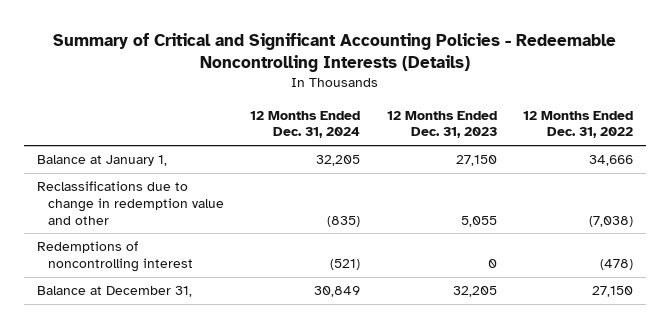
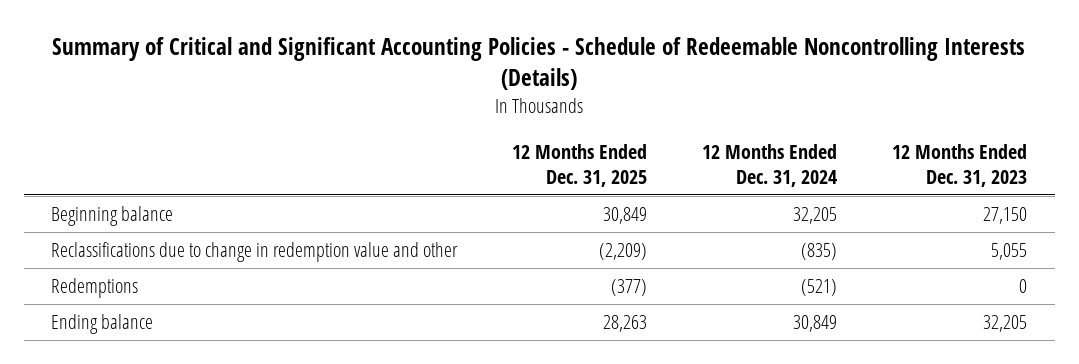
[53,33,617,73] Summary of Critical and Significant Accounting Policies - Redeemable Noncontrolling Interests (Details) -> [52,37,1026,91] Summary of Critical and Significant Accounting Policies - Schedule of Redeemable Noncontrolling Interests (Details)
[522,110,633,139] 12 Months Ended Dec. 31, 2022 -> none
none -> [512,143,648,187] 12 Months Ended Dec. 31, 2025
[37,155,168,167] Balance at January 1, -> [51,206,174,227] Beginning balance
[37,241,193,272] Redemptions of noncontrolling interest -> [51,278,139,299] Redemptions
[37,286,193,298] Balance at December 31, -> [51,314,154,335] Ending balance

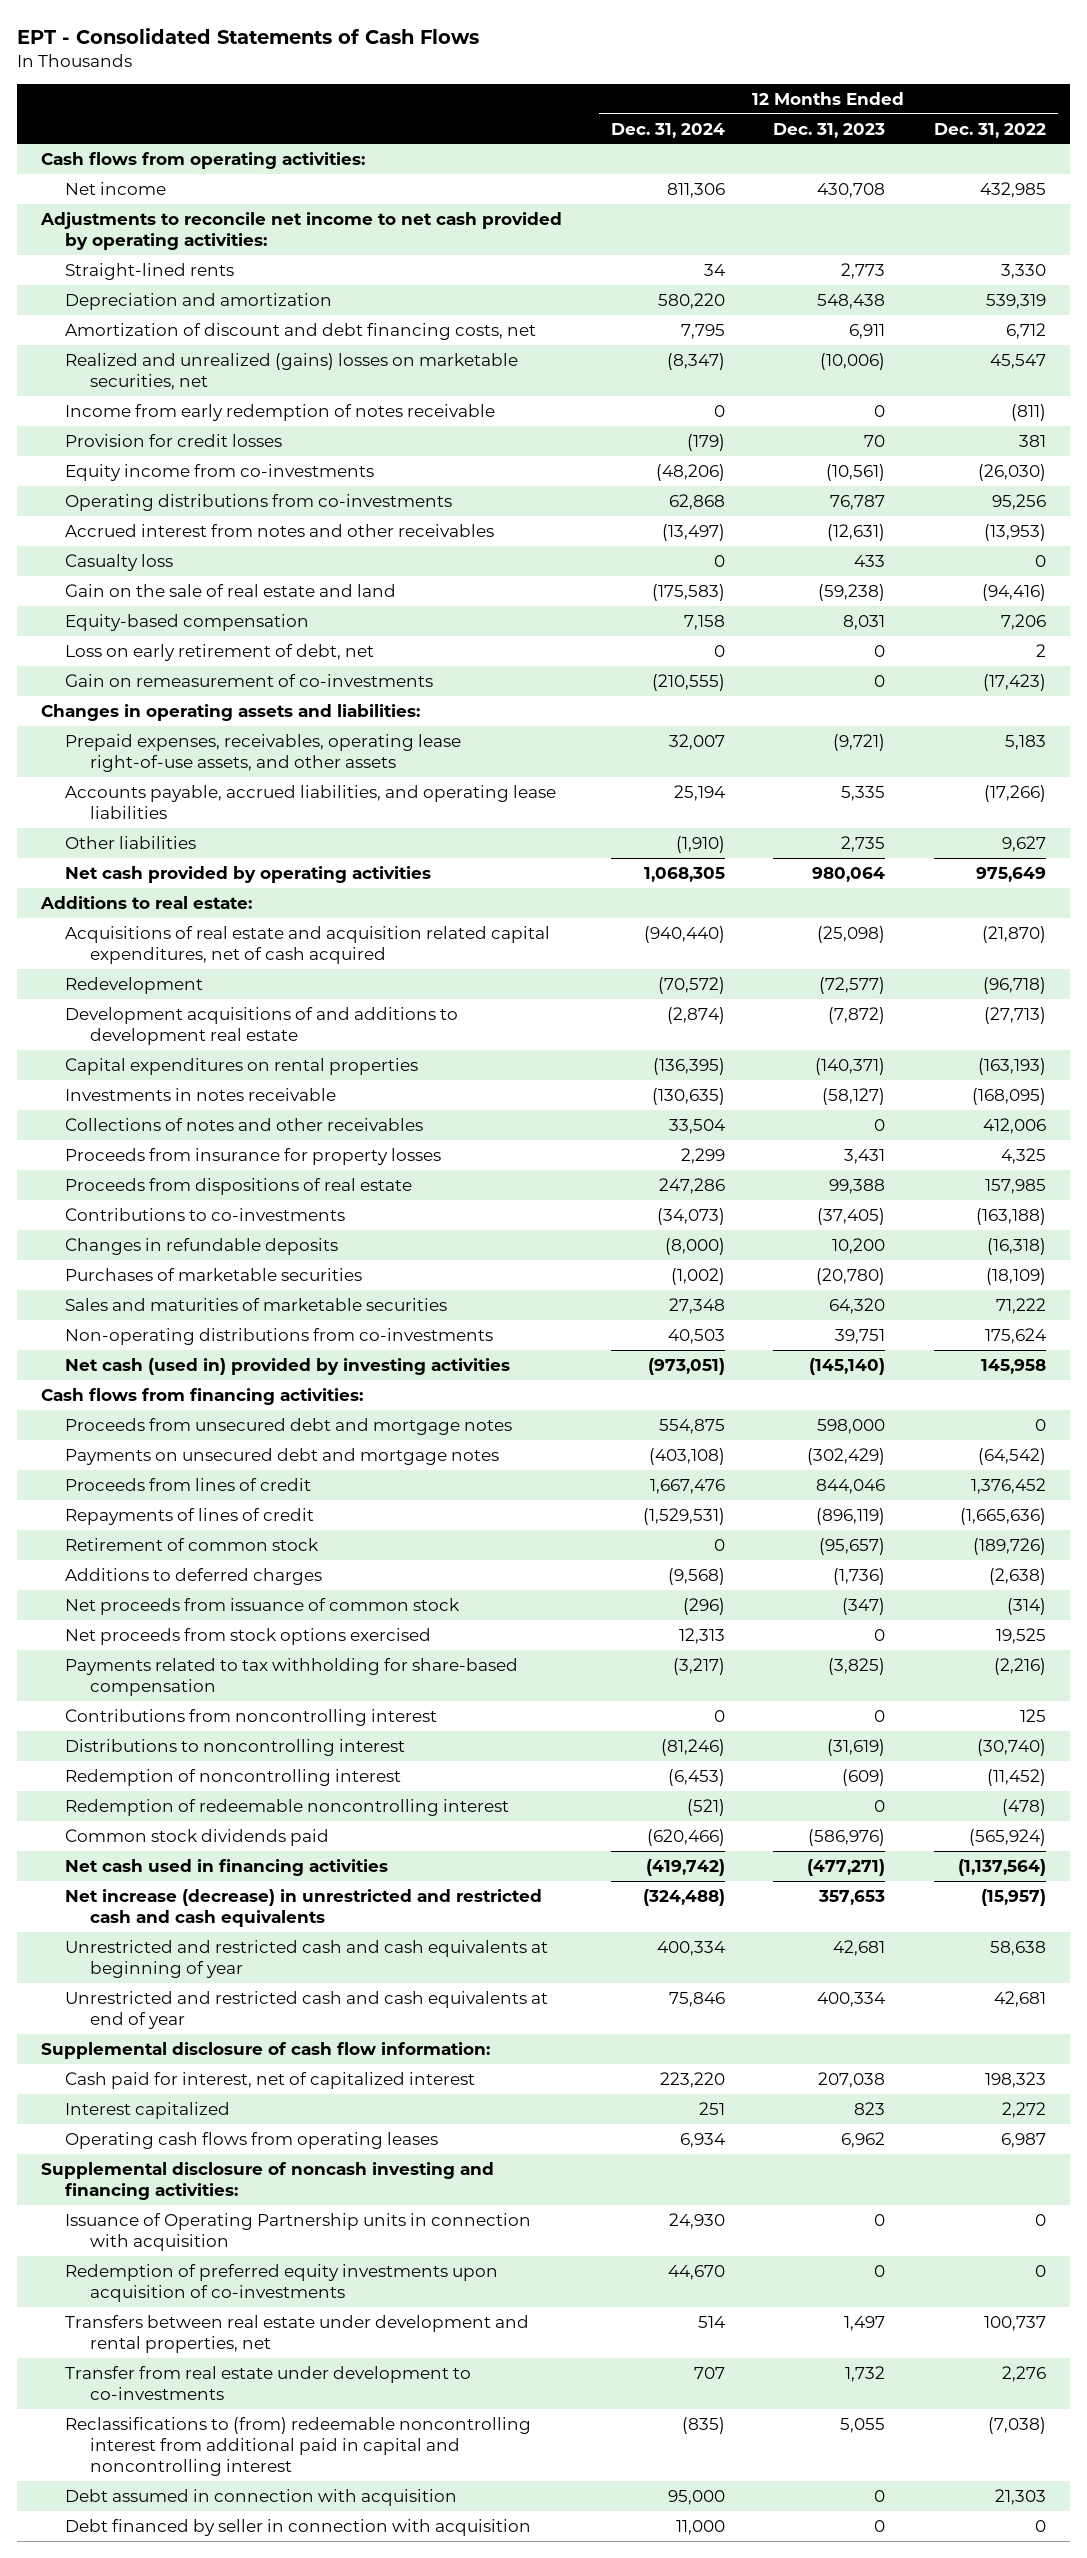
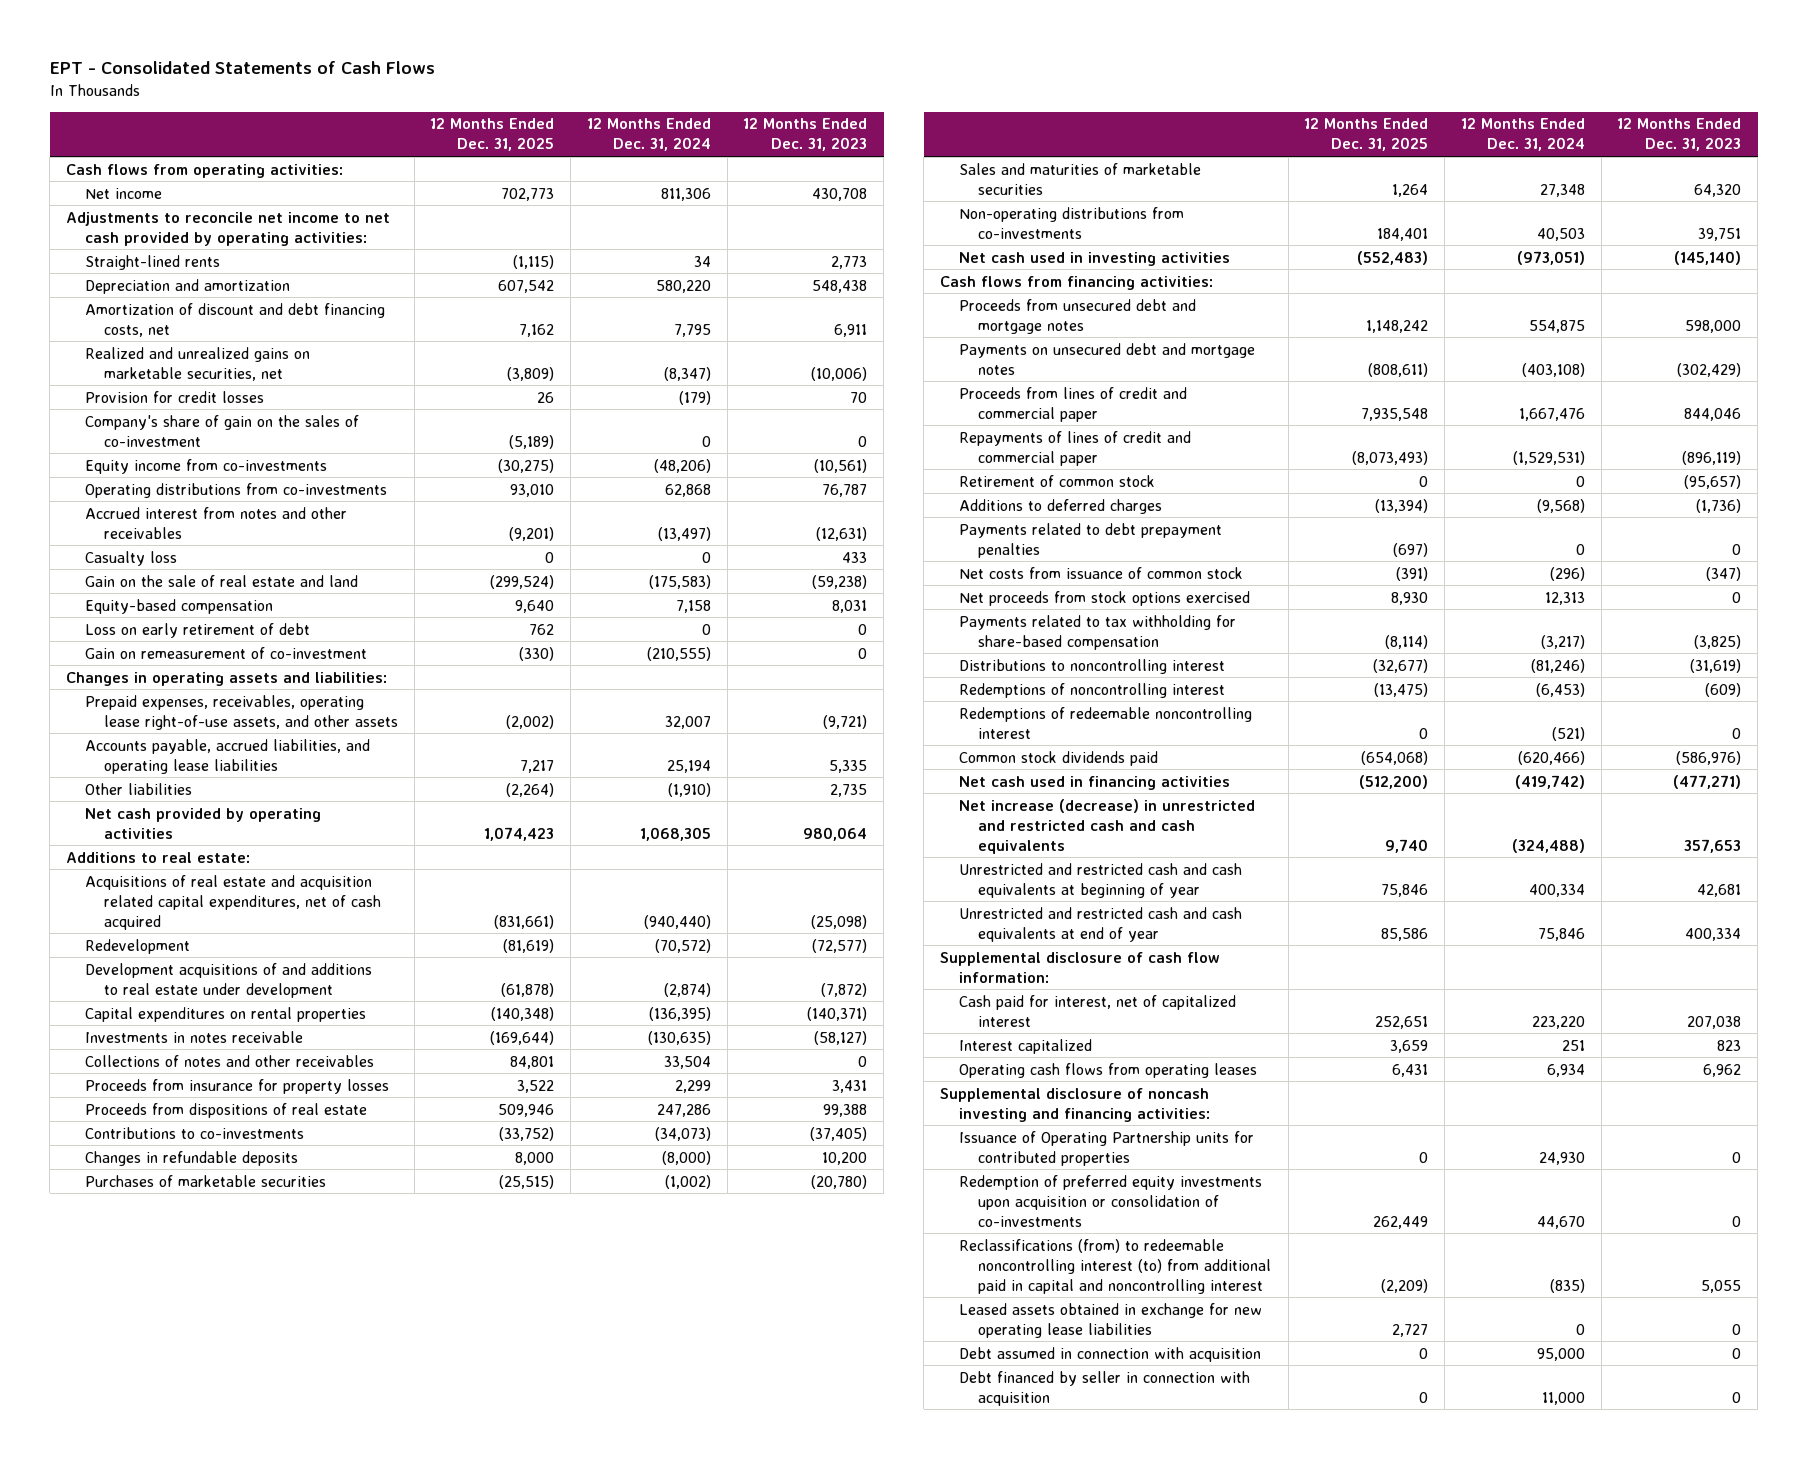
[933,122,1046,138] Dec. 31, 2022 -> none
none -> [430,118,555,152] 12 Months Ended Dec. 31, 2025
[65,403,496,421] Income from early redemption of notes receivable -> none
[65,352,519,390] Realized and unrealized (gains) losses on marketable securities, net -> [84,346,310,381] Realized and unrealized gains on marketable securities, net
none -> [84,414,359,447] Company's share of gain on the sales of co-investment
[65,643,375,661] Loss on early retirement of debt, net -> [84,622,310,638] Loss on early retirement of debt
[65,673,434,687] Gain on remeasurement of co-investments -> [84,646,367,659] Gain on remeasurement of co-investment
[65,1006,459,1045] Development acquisitions of and additions to development real estate -> [84,962,372,998] Development acquisitions of and additions to real estate under development
[65,1357,511,1375] Net cash (used in) provided by investing activities -> [958,251,1230,266] Net cash used in investing activities
[65,1477,312,1491] Proceeds from lines of credit -> [958,386,1187,422] Proceeds from lines of credit and commercial paper
[65,1507,315,1525] Repayments of lines of credit -> [958,430,1191,466] Repayments of lines of credit and commercial paper
none -> [958,522,1222,558] Payments related to debt prepayment penalties
[65,1597,461,1615] Net proceeds from issuance of common stock -> [958,566,1243,579] Net costs from issuance of common stock
[65,1708,438,1726] Contributions from noncontrolling interest -> none
[65,1768,402,1786] Redemption of noncontrolling interest -> [958,682,1225,698] Redemptions of noncontrolling interest
[65,1798,510,1816] Redemption of redeemable noncontrolling interest -> [958,706,1252,739] Redemptions of redeemable noncontrolling interest
[65,2314,530,2353] Transfers between real estate under development and rental properties, net -> none
[65,2365,472,2400] Transfer from real estate under development to co-investments -> none
[65,2212,532,2251] Issuance of Operating Partnership units in connection with acquisition -> [958,1130,1254,1166] Issuance of Operating Partnership units for contributed properties
[65,2263,499,2302] Redemption of preferred equity investments upon acquisition of co-investments -> [958,1174,1262,1227] Redemption of preferred equity investments upon acquisition or consolidation of co-investments
[65,2416,532,2476] Reclassifications to (from) redeemable noncontrolling interest from additional paid in capital and noncontrolling interest -> [958,1238,1271,1294] Reclassifications (from) to redeemable noncontrolling interest (to) from additional paid in capital and noncontrolling interest
none -> [958,1302,1262,1338] Leased assets obtained in exchange for new operating lease liabilities

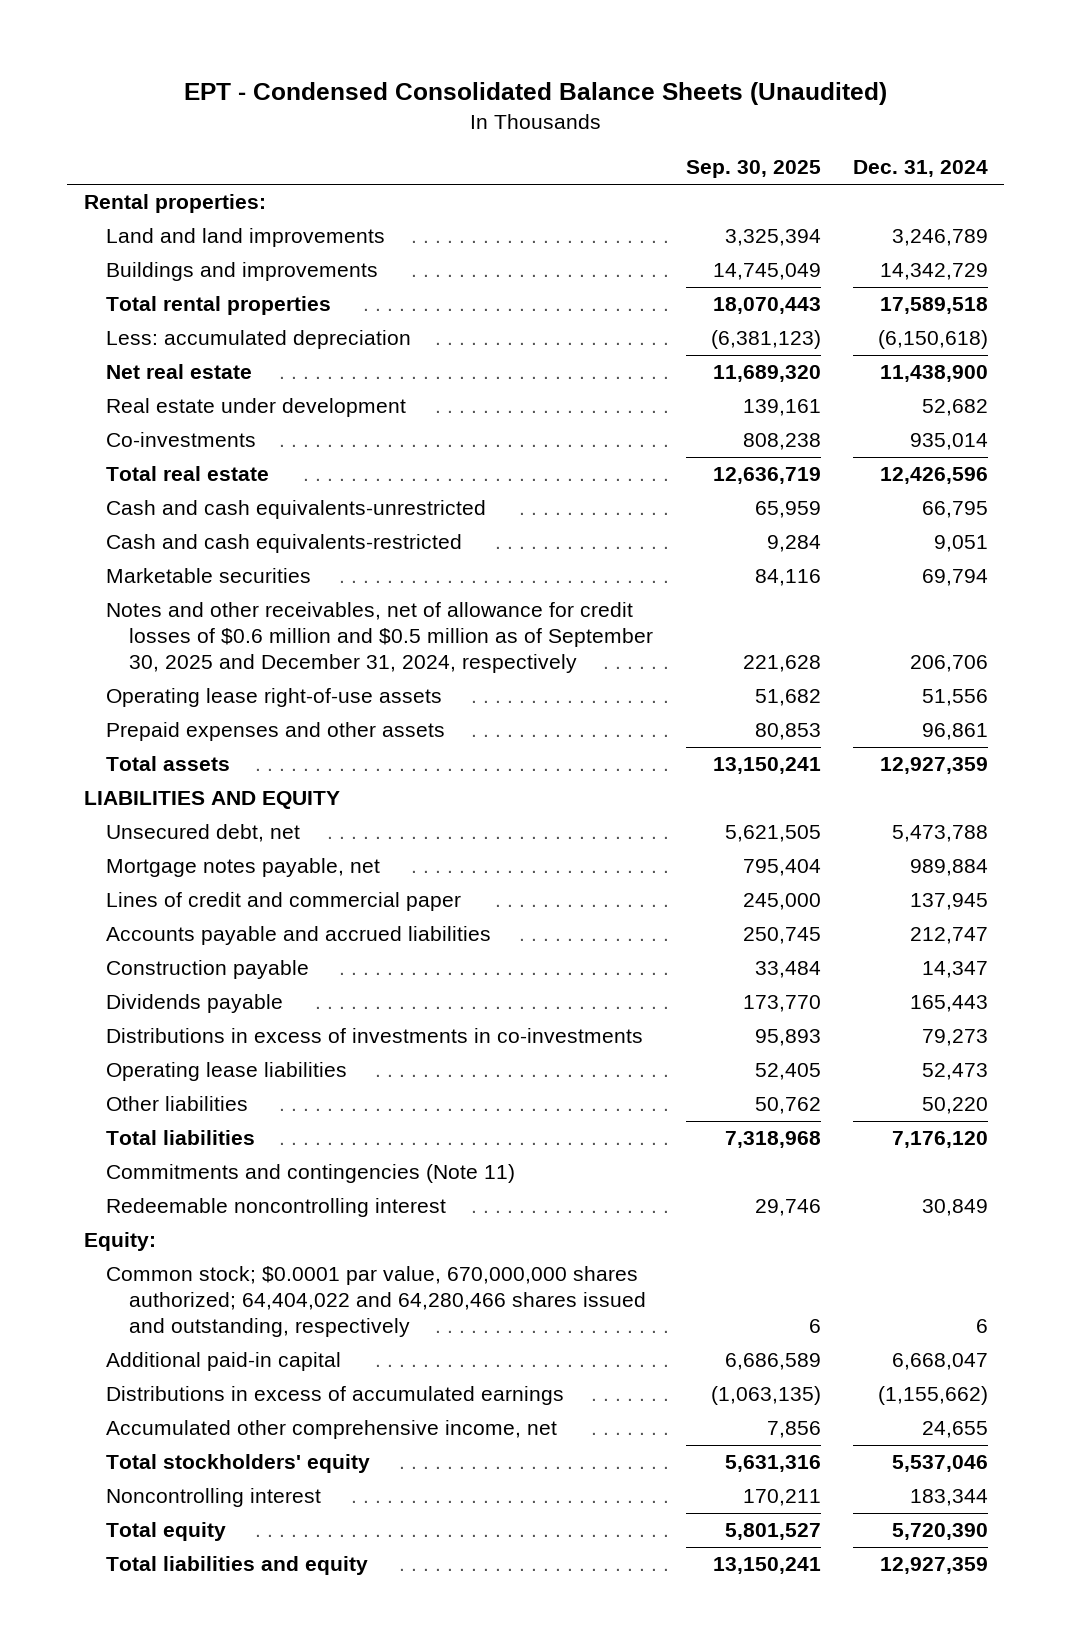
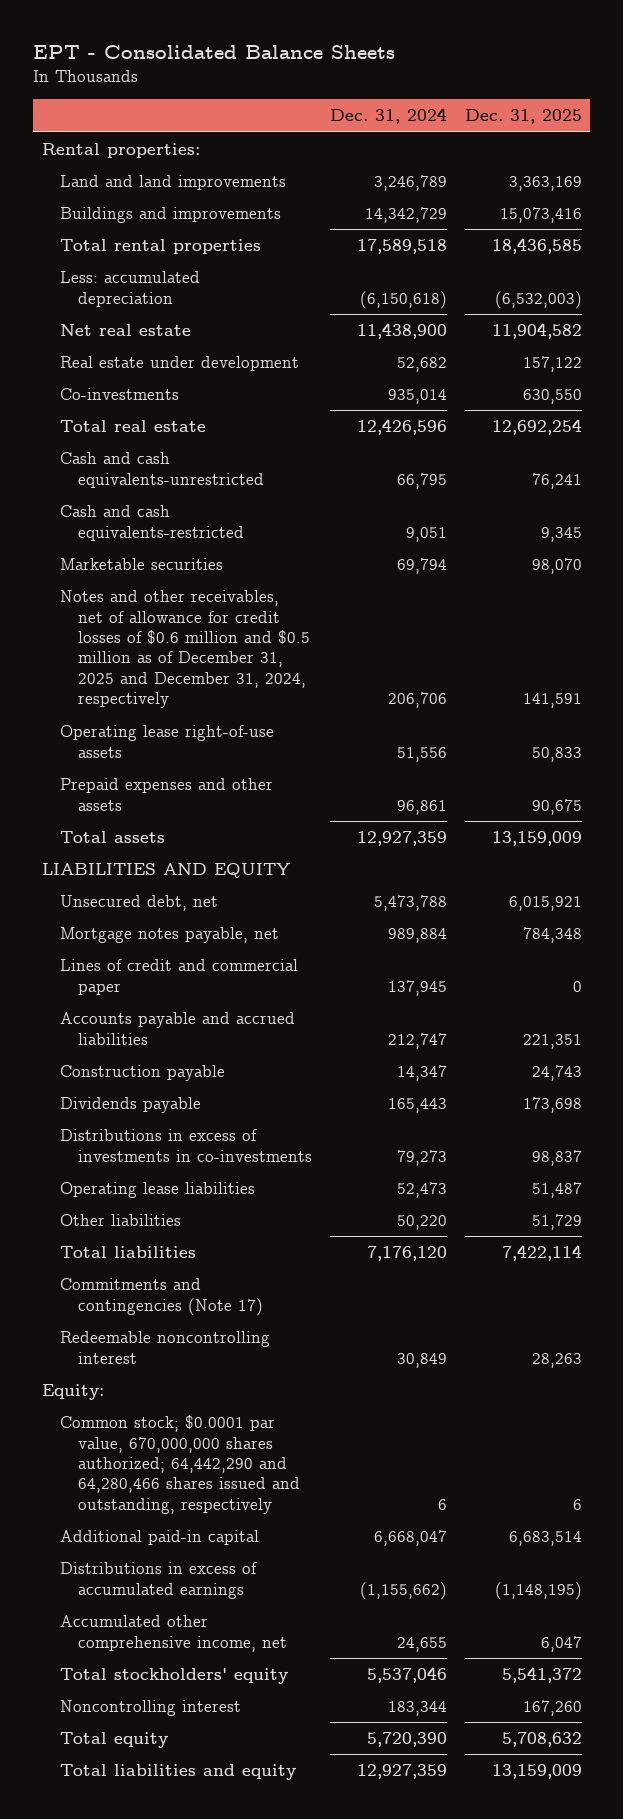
[183,82,887,106] EPT - Condensed Consolidated Balance Sheets (Unaudited) -> [32,45,395,60] EPT - Consolidated Balance Sheets
[685,160,821,179] Sep. 30, 2025 -> none
none -> [464,109,582,125] Dec. 31, 2025
[106,602,654,674] Notes and other receivables, net of allowance for credit losses of $0.6 million and $0.5 million as of September 30, 2025 and December 31, 2024, respectively -> [59,590,311,709] Notes and other receivables, net of allowance for credit losses of $0.6 million and $0.5 million as of December 31, 2025 and December 31, 2024, respectively
[106,1164,516,1184] Commitments and contingencies (Note 11) -> [59,1278,264,1316] Commitments and contingencies (Note 17)
[106,1266,647,1338] Common stock; $0.0001 par value, 670,000,000 shares authorized; 64,404,022 and 64,280,466 shares issued and outstanding, respectively -> [59,1415,301,1514] Common stock; $0.0001 par value, 670,000,000 shares authorized; 64,442,290 and 64,280,466 shares issued and outstanding, respectively

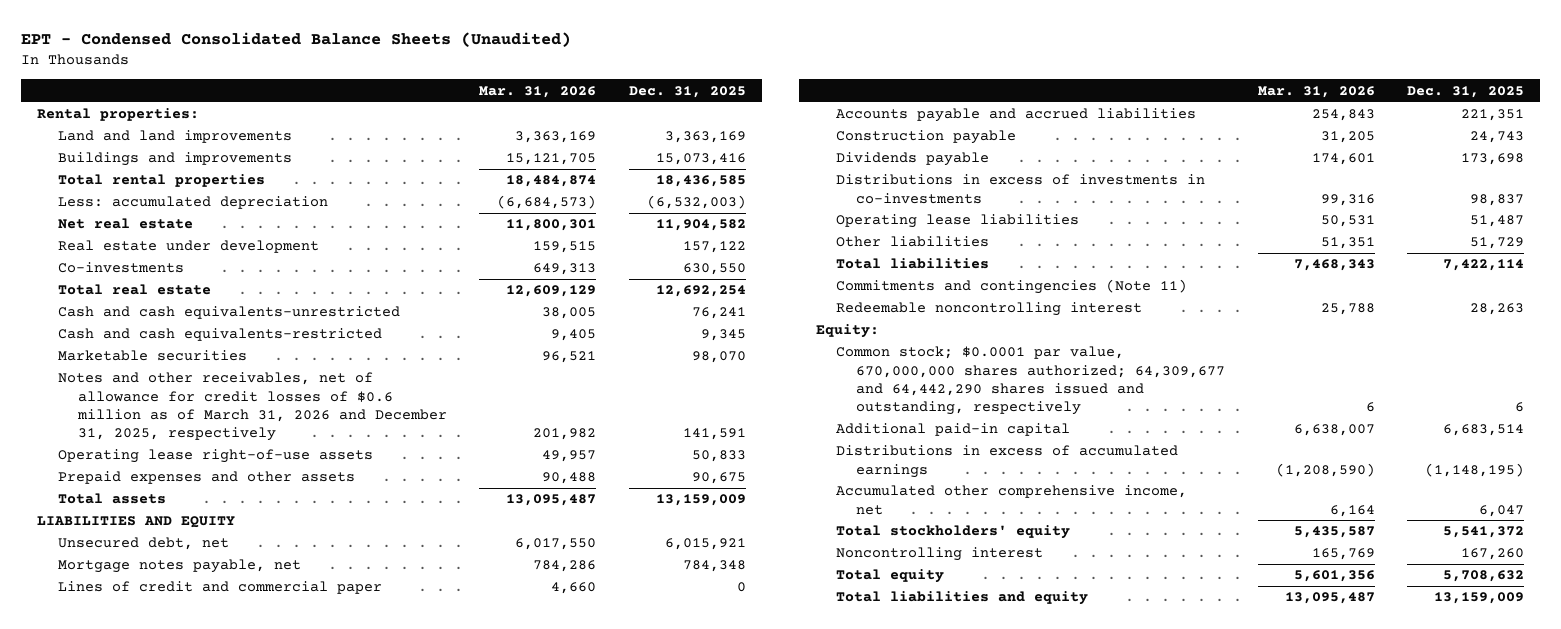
[32,45,395,60] EPT - Consolidated Balance Sheets -> [20,32,571,48] EPT - Condensed Consolidated Balance Sheets (Unaudited)
[329,108,447,125] Dec. 31, 2024 -> none
none -> [479,85,597,98] Mar. 31, 2026
[59,590,311,709] Notes and other receivables, net of allowance for credit losses of $0.6 million and $0.5 million as of December 31, 2025 and December 31, 2024, respectively -> [57,372,448,441] Notes and other receivables, net of allowance for credit losses of $0.6 million as of March 31, 2026 and December 31, 2025, respectively
[59,1278,264,1316] Commitments and contingencies (Note 17) -> [835,279,1187,295] Commitments and contingencies (Note 11)
[59,1415,301,1514] Common stock; $0.0001 par value, 670,000,000 shares authorized; 64,442,290 and 64,280,466 shares issued and outstanding, respectively -> [835,346,1226,415] Common stock; $0.0001 par value, 670,000,000 shares authorized; 64,309,677 and 64,442,290 shares issued and outstanding, respectively

